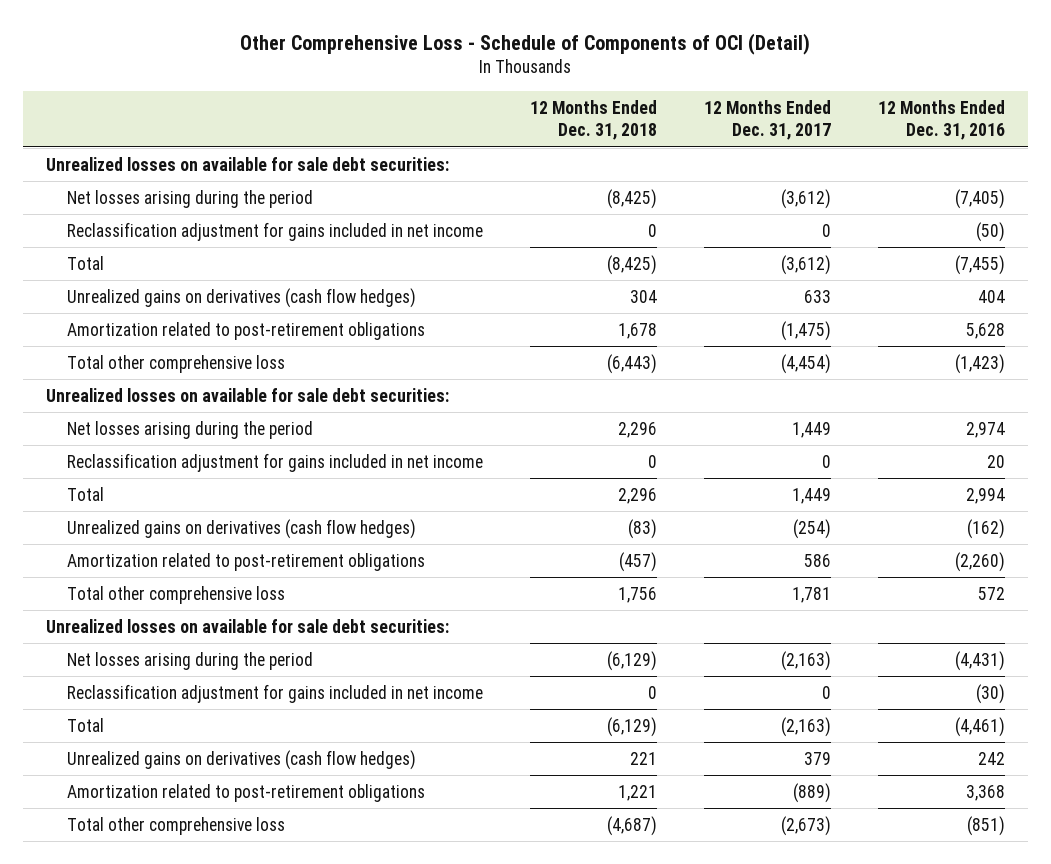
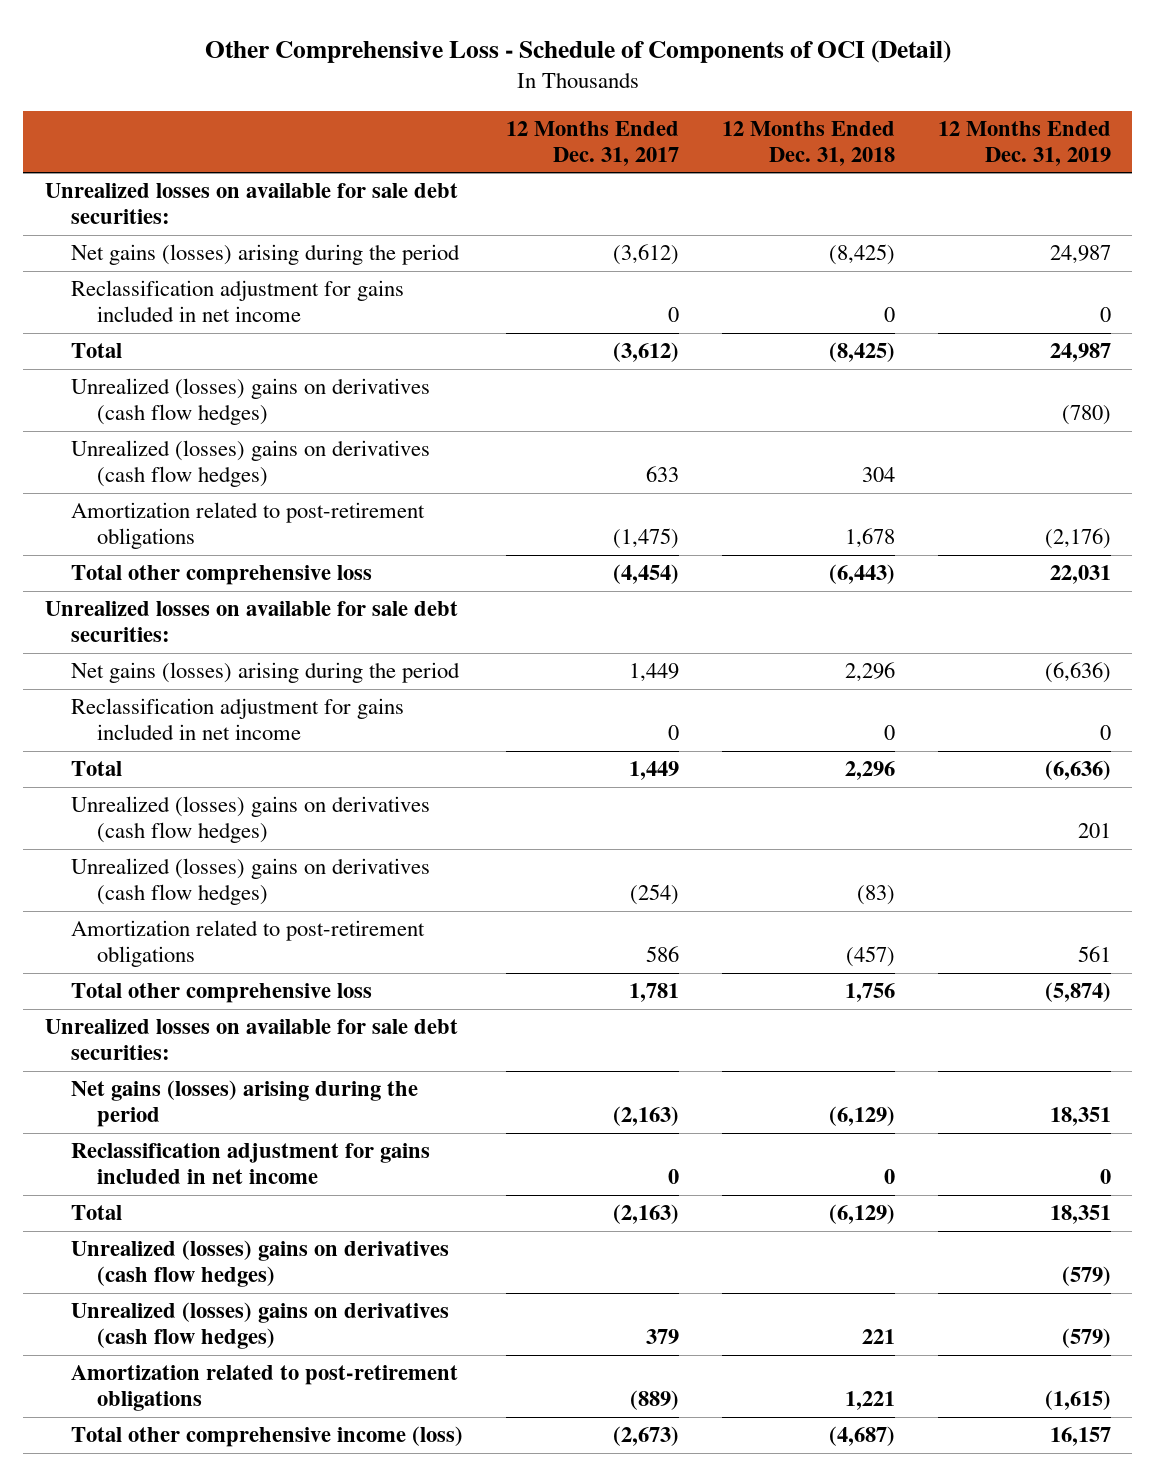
[877,99,1005,141] 12 Months Ended Dec. 31, 2016 -> none
none -> [937,120,1111,166] 12 Months Ended Dec. 31, 2019
[67,189,314,208] Net losses arising during the period -> [70,244,460,266] Net gains (losses) arising during the period
none -> [70,378,430,426] Unrealized (losses) gains on derivatives (cash flow hedges)
[67,287,417,308] Unrealized gains on derivatives (cash flow hedges) -> [70,440,430,488] Unrealized (losses) gains on derivatives (cash flow hedges)
[67,420,314,439] Net losses arising during the period -> [70,662,460,684] Net gains (losses) arising during the period
none -> [70,796,430,844] Unrealized (losses) gains on derivatives (cash flow hedges)
[67,518,417,539] Unrealized gains on derivatives (cash flow hedges) -> [70,858,430,906] Unrealized (losses) gains on derivatives (cash flow hedges)
[67,651,314,670] Net losses arising during the period -> [70,1080,418,1128] Net gains (losses) arising during the period
none -> [70,1240,449,1288] Unrealized (losses) gains on derivatives (cash flow hedges)
[67,749,417,770] Unrealized gains on derivatives (cash flow hedges) -> [70,1302,449,1350] Unrealized (losses) gains on derivatives (cash flow hedges)
[67,816,286,835] Total other comprehensive loss -> [70,1426,463,1448] Total other comprehensive income (loss)

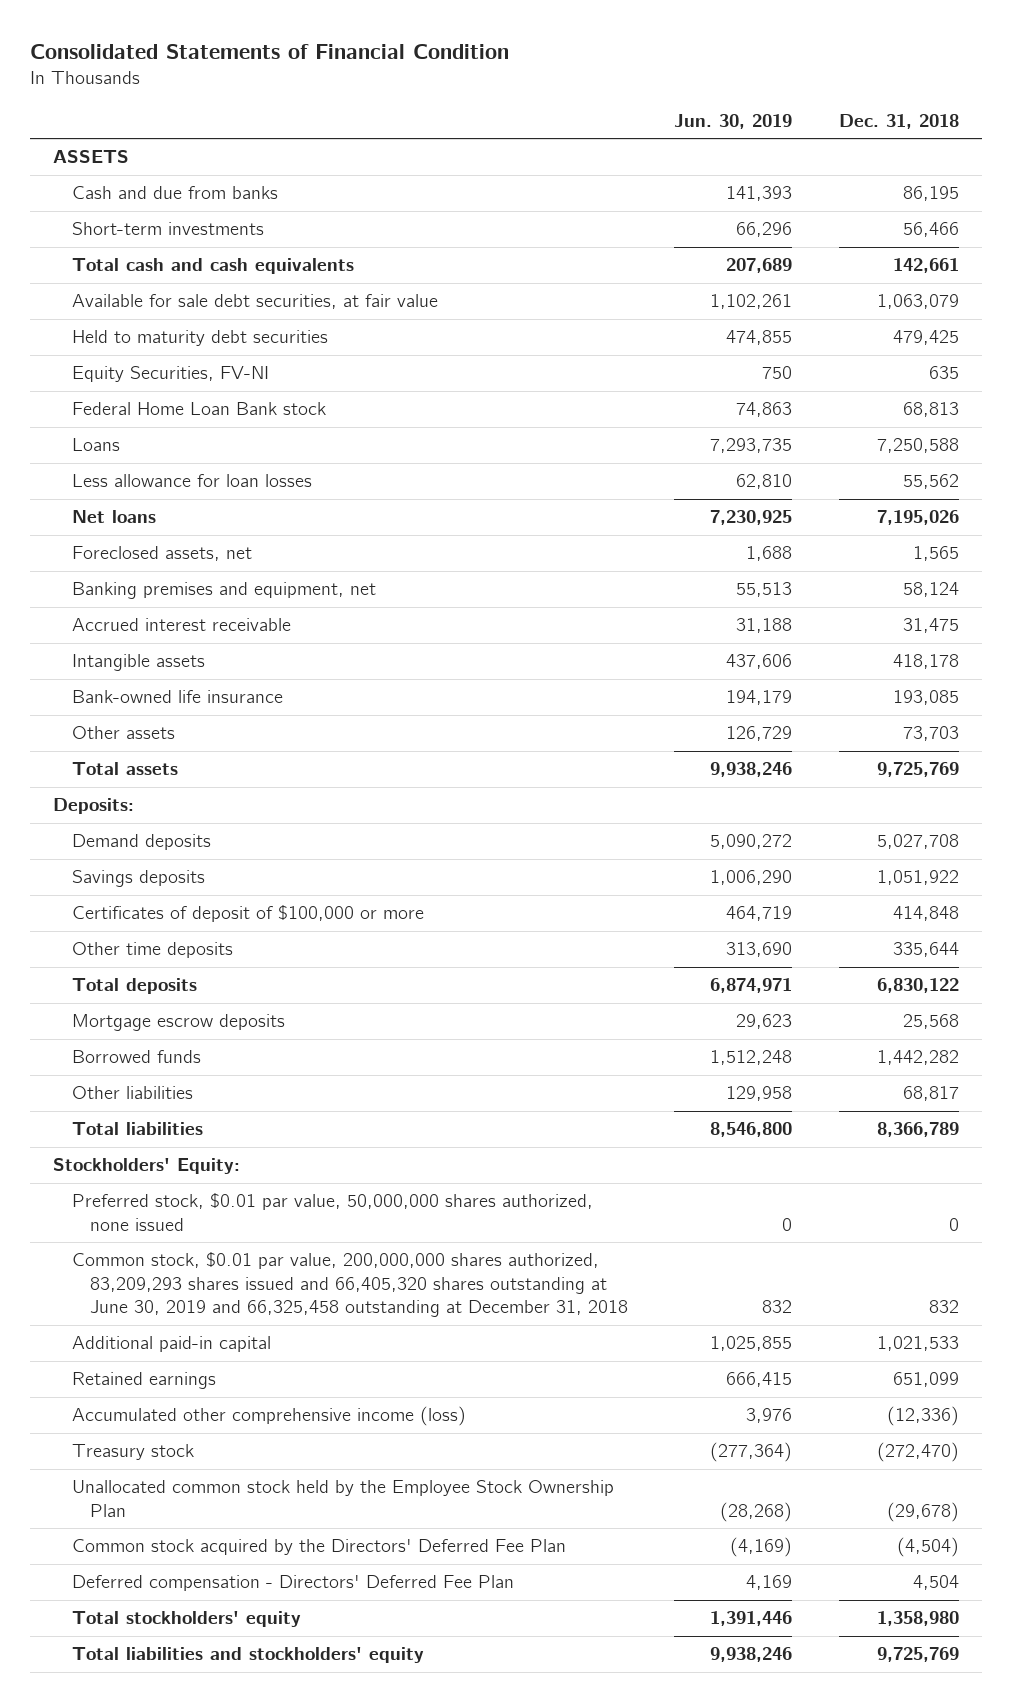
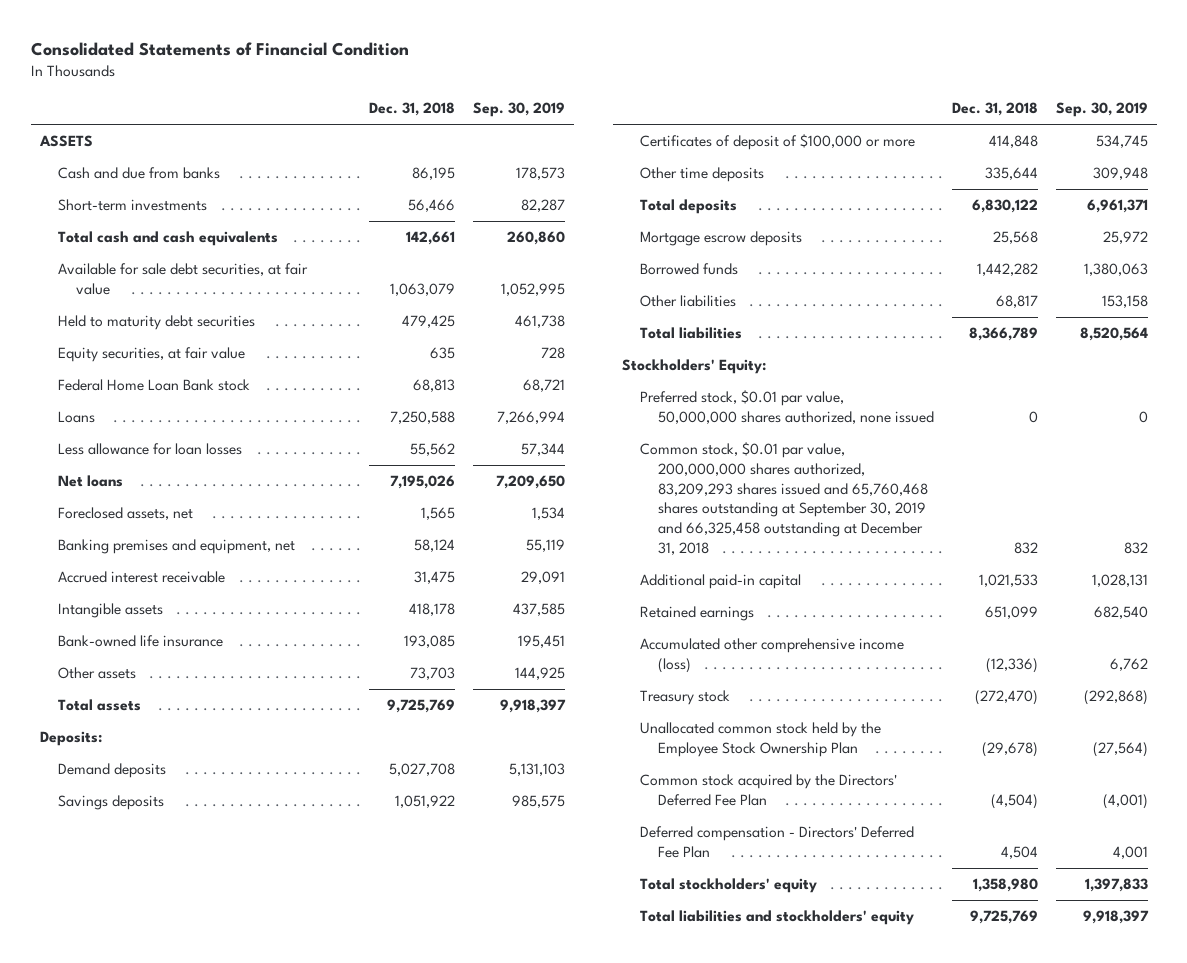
[674,113,793,129] Jun. 30, 2019 -> none
none -> [473,102,566,118] Sep. 30, 2019
[71,366,269,383] Equity Securities, FV-NI -> [57,347,245,363] Equity securities, at fair value
[71,1252,629,1318] Common stock, $0.01 par value, 200,000,000 shares authorized, 83,209,293 shares issued and 66,405,320 shares outstanding at June 30, 2019 and 66,325,458 outstanding at December 31, 2018 -> [640,442,929,555] Common stock, $0.01 par value, 200,000,000 shares authorized, 83,209,293 shares issued and 65,760,468 shares outstanding at September 30, 2019 and 66,325,458 outstanding at December 31, 2018

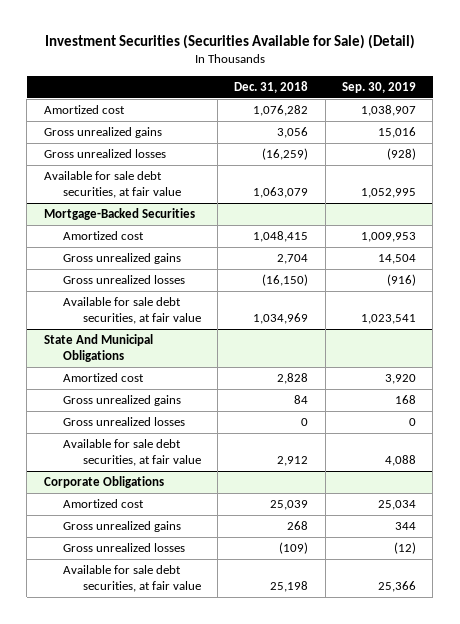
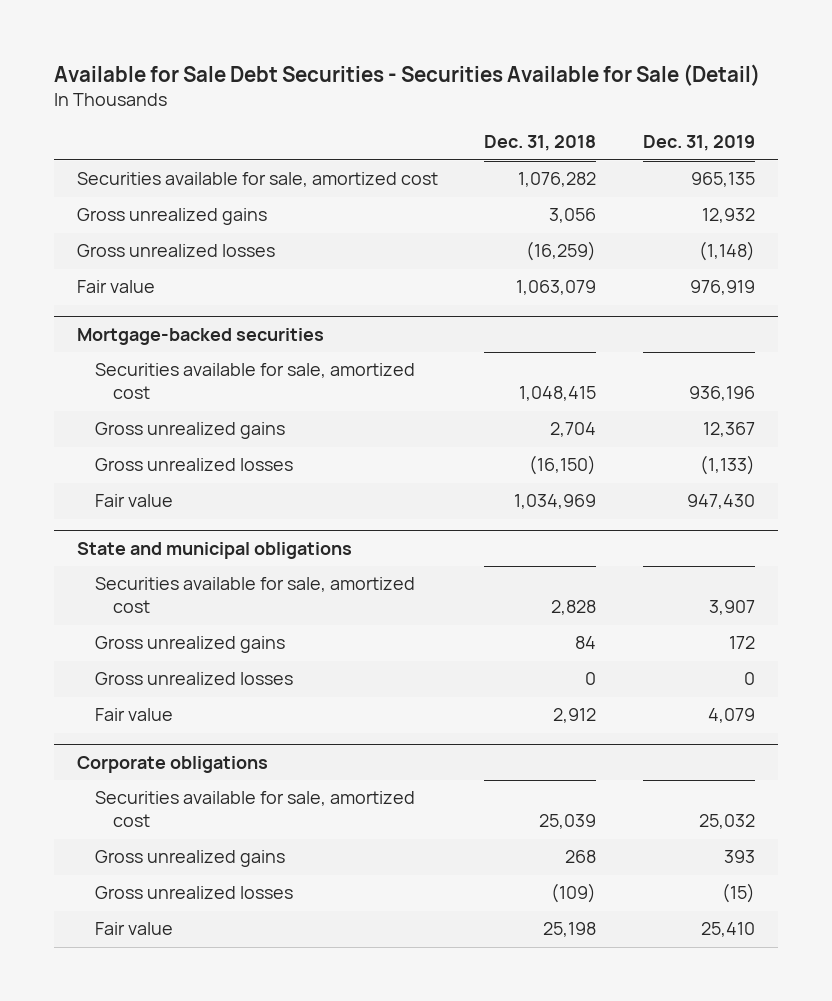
[44,34,415,50] Investment Securities (Securities Available for Sale) (Detail) -> [53,63,760,86] Available for Sale Debt Securities - Securities Available for Sale (Detail)
[341,81,416,93] Sep. 30, 2019 -> none
none -> [642,135,755,152] Dec. 31, 2019
[43,105,125,115] Amortized cost -> [77,172,439,188] Securities available for sale, amortized cost
[43,171,182,199] Available for sale debt securities, at fair value -> [77,280,156,294] Fair value
[43,208,195,221] Mortgage-Backed Securities -> [77,327,325,345] Mortgage-backed securities
[63,231,145,241] Amortized cost -> [94,363,415,400] Securities available for sale, amortized cost
[63,297,201,325] Available for sale debt securities, at fair value -> [94,494,173,508] Fair value
[43,334,153,363] State And Municipal Obligations -> [77,541,353,559] State and municipal obligations
[63,373,145,383] Amortized cost -> [94,577,415,614] Securities available for sale, amortized cost
[63,439,201,467] Available for sale debt securities, at fair value -> [94,708,173,722] Fair value
[43,476,164,489] Corporate Obligations -> [77,755,269,773] Corporate obligations
[63,499,145,509] Amortized cost -> [94,791,415,828] Securities available for sale, amortized cost
[63,565,201,593] Available for sale debt securities, at fair value -> [94,922,173,936] Fair value

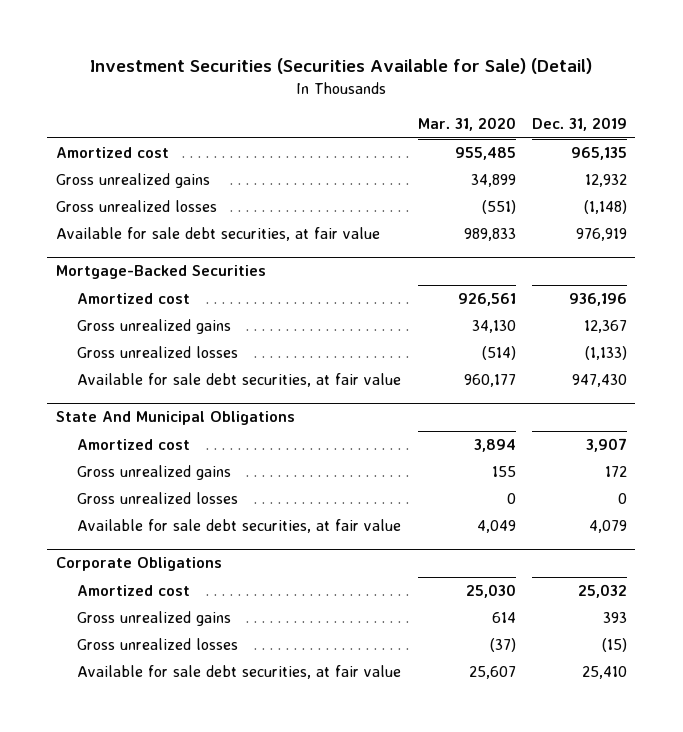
[53,63,760,86] Available for Sale Debt Securities - Securities Available for Sale (Detail) -> [90,58,593,75] Investment Securities (Securities Available for Sale) (Detail)
[484,135,597,152] Dec. 31, 2018 -> none
none -> [417,117,516,132] Mar. 31, 2020
[77,172,439,188] Securities available for sale, amortized cost -> [55,147,169,159] Amortized cost
[77,280,156,294] Fair value -> [55,227,380,242] Available for sale debt securities, at fair value
[77,327,325,345] Mortgage-backed securities -> [55,265,266,280] Mortgage-Backed Securities
[94,363,415,400] Securities available for sale, amortized cost -> [76,293,190,305] Amortized cost
[94,494,173,508] Fair value -> [76,373,401,388] Available for sale debt securities, at fair value
[77,541,353,559] State and municipal obligations -> [55,411,295,426] State And Municipal Obligations
[94,577,415,614] Securities available for sale, amortized cost -> [76,439,190,451] Amortized cost
[94,708,173,722] Fair value -> [76,519,401,534] Available for sale debt securities, at fair value
[77,755,269,773] Corporate obligations -> [55,557,222,572] Corporate Obligations
[94,791,415,828] Securities available for sale, amortized cost -> [76,585,190,597] Amortized cost
[94,922,173,936] Fair value -> [76,665,401,680] Available for sale debt securities, at fair value

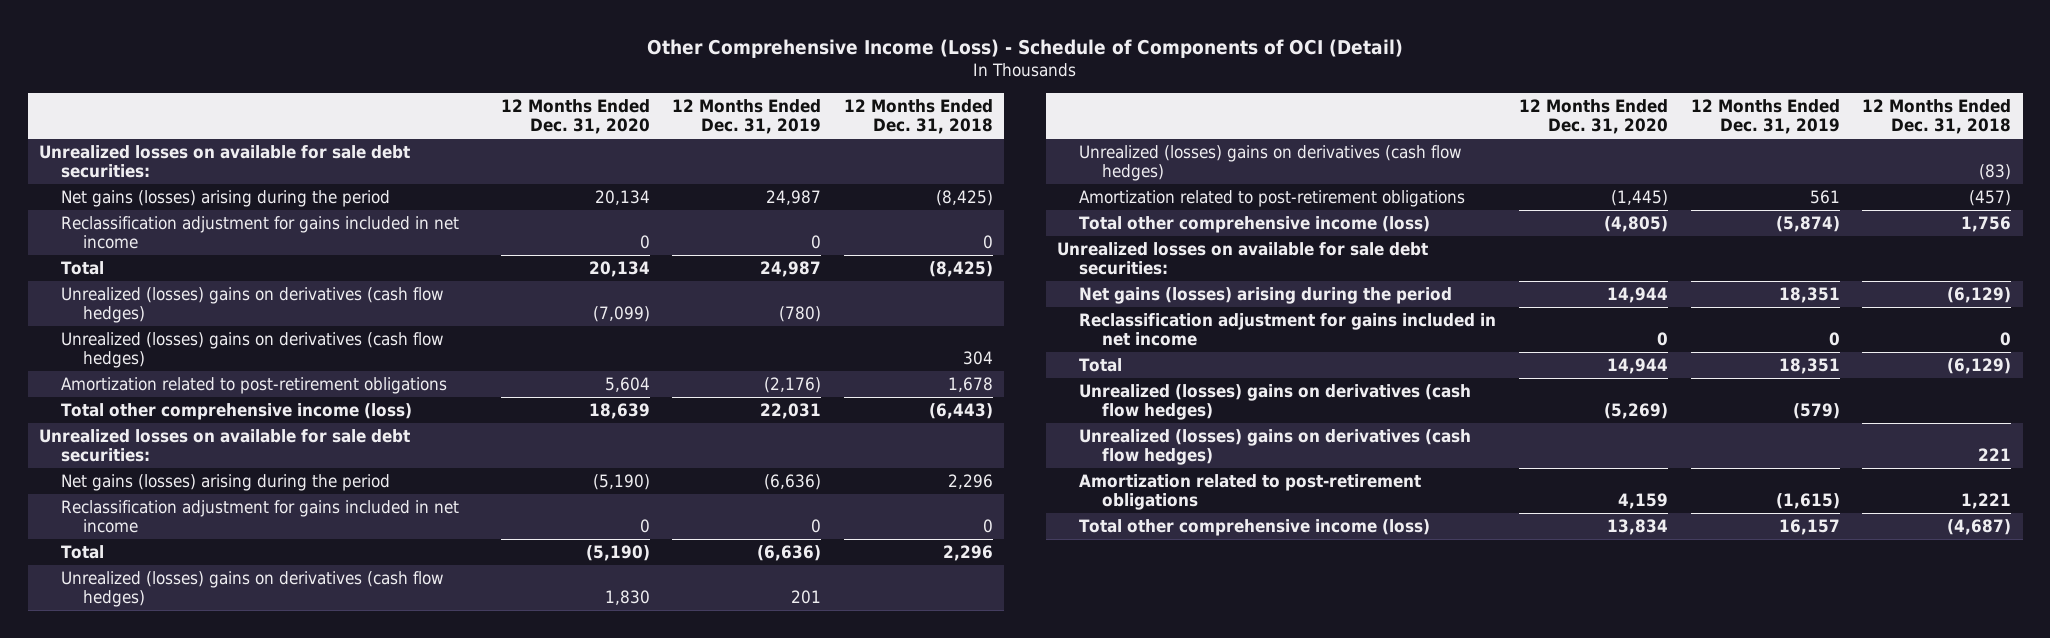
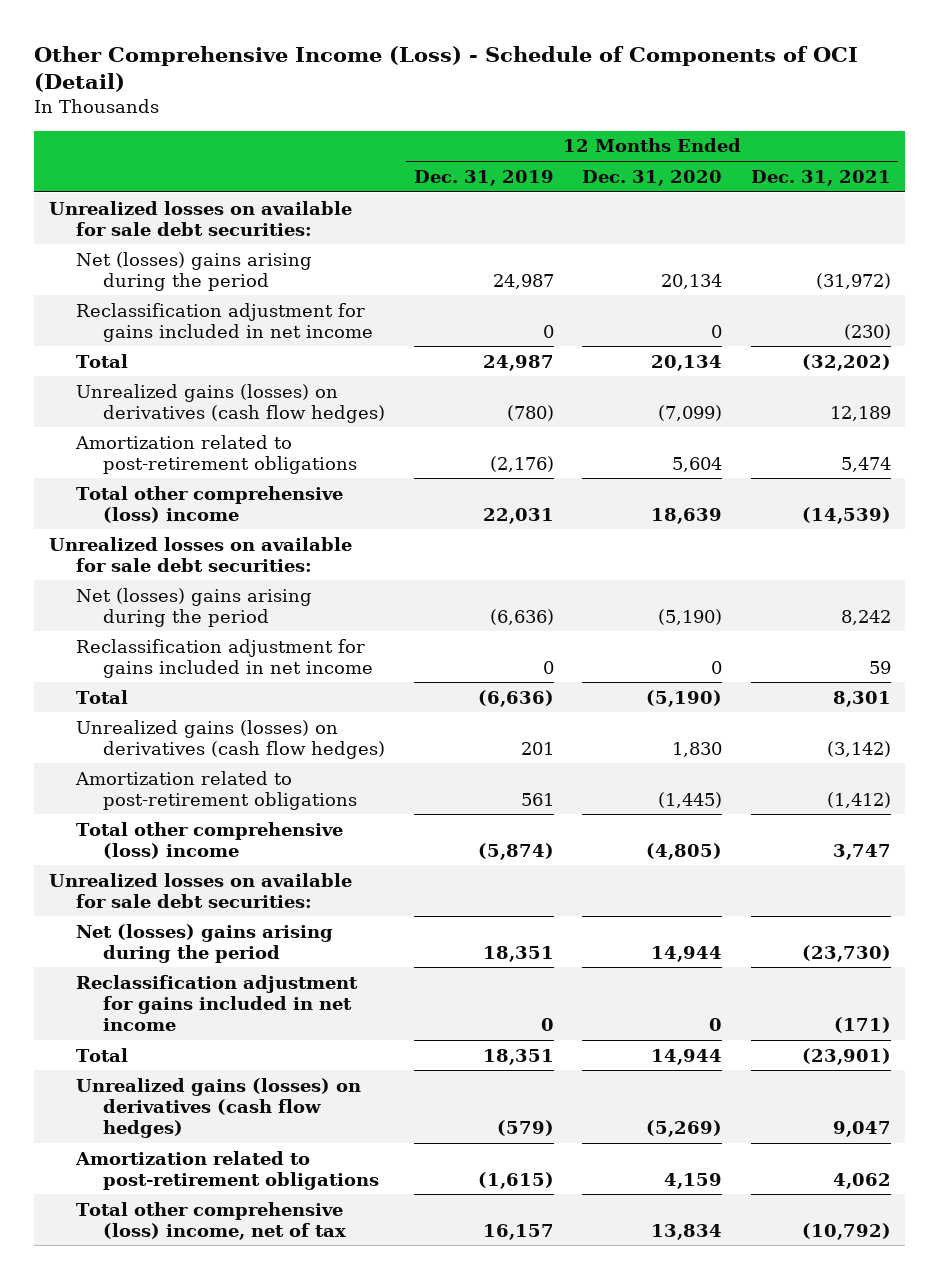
[843,98,993,135] 12 Months Ended Dec. 31, 2018 -> none
none -> [750,169,891,186] Dec. 31, 2021
[61,190,391,208] Net gains (losses) arising during the period -> [75,251,312,291] Net (losses) gains arising during the period
[61,332,445,369] Unrealized (losses) gains on derivatives (cash flow hedges) -> none
[61,287,445,324] Unrealized (losses) gains on derivatives (cash flow hedges) -> [75,383,385,423] Unrealized gains (losses) on derivatives (cash flow hedges)
[61,403,413,421] Total other comprehensive income (loss) -> [75,485,343,523] Total other comprehensive (loss) income
[61,474,391,492] Net gains (losses) arising during the period -> [75,587,312,627] Net (losses) gains arising during the period
[1079,145,1463,182] Unrealized (losses) gains on derivatives (cash flow hedges) -> none
[61,571,445,608] Unrealized (losses) gains on derivatives (cash flow hedges) -> [75,719,385,759] Unrealized gains (losses) on derivatives (cash flow hedges)
[1079,216,1431,234] Total other comprehensive income (loss) -> [75,821,343,859] Total other comprehensive (loss) income
[1079,287,1453,305] Net gains (losses) arising during the period -> [75,923,333,963] Net (losses) gains arising during the period
[1079,429,1472,466] Unrealized (losses) gains on derivatives (cash flow hedges) -> none
[1079,384,1472,421] Unrealized (losses) gains on derivatives (cash flow hedges) -> [75,1077,361,1138] Unrealized gains (losses) on derivatives (cash flow hedges)
[1079,519,1431,537] Total other comprehensive income (loss) -> [75,1201,346,1240] Total other comprehensive (loss) income, net of tax

